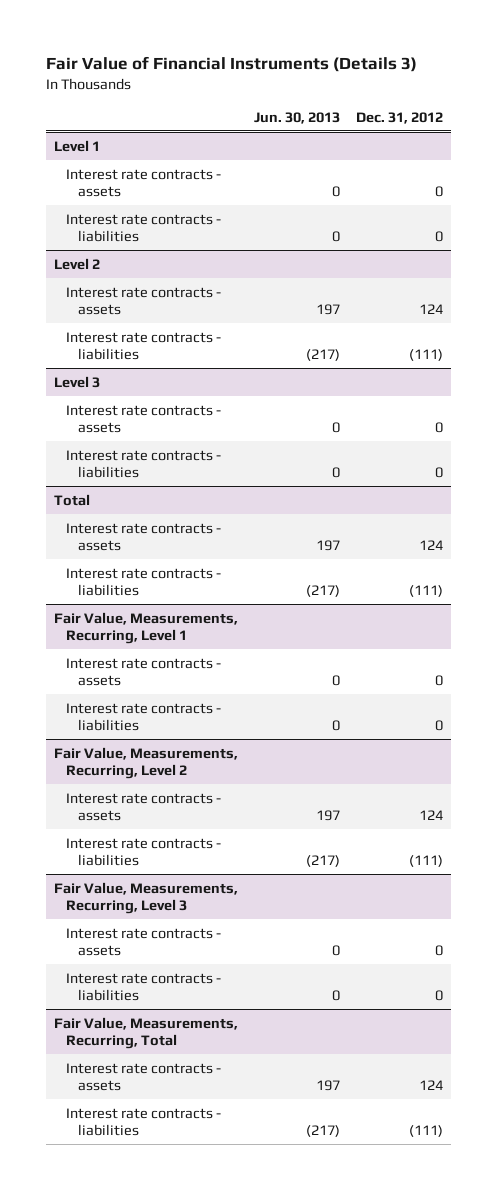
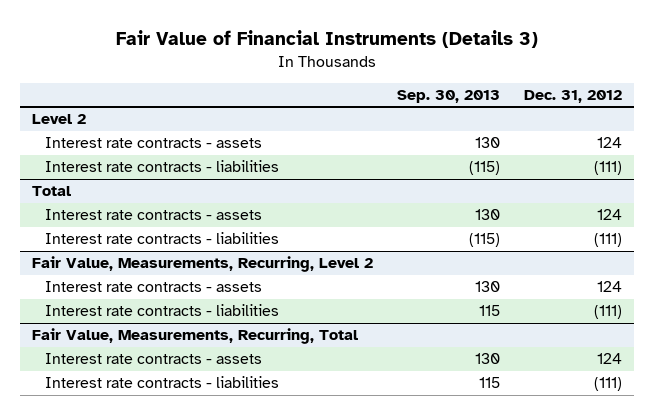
[253,111,340,124] Jun. 30, 2013 -> none
none -> [396,90,500,104] Sep. 30, 2013
[53,139,100,152] Level 1 -> none
[66,168,222,198] Interest rate contracts - assets -> none
[66,213,222,243] Interest rate contracts - liabilities -> none
[53,375,100,388] Level 3 -> none
[66,404,222,434] Interest rate contracts - assets -> none
[66,449,222,479] Interest rate contracts - liabilities -> none
[53,611,238,645] Fair Value, Measurements, Recurring, Level 1 -> none
[66,657,222,687] Interest rate contracts - assets -> none
[66,702,222,732] Interest rate contracts - liabilities -> none
[53,881,238,915] Fair Value, Measurements, Recurring, Level 3 -> none
[66,927,222,957] Interest rate contracts - assets -> none
[66,972,222,1002] Interest rate contracts - liabilities -> none

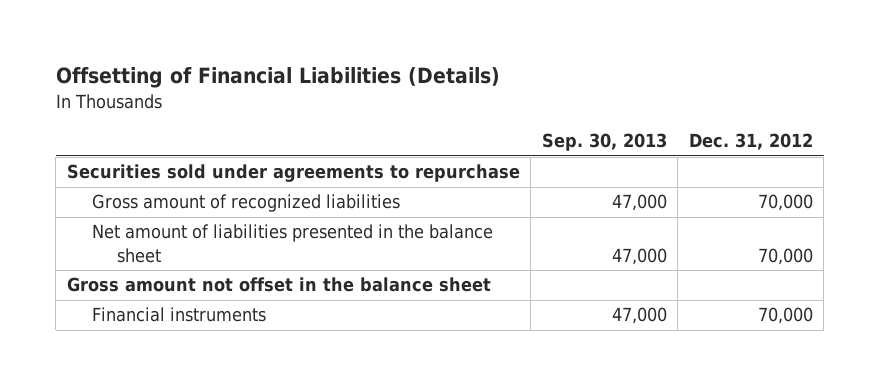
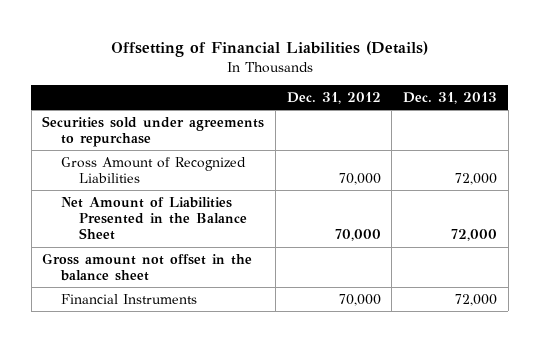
[541,133,667,152] Sep. 30, 2013 -> none
none -> [403,92,498,105] Dec. 31, 2013
[91,194,400,213] Gross amount of recognized liabilities -> [60,156,246,184] Gross Amount of Recognized Liabilities
[91,224,493,263] Net amount of liabilities presented in the balance sheet -> [60,196,247,241] Net Amount of Liabilities Presented in the Balance Sheet
[91,307,266,323] Financial instruments -> [60,293,197,304] Financial Instruments

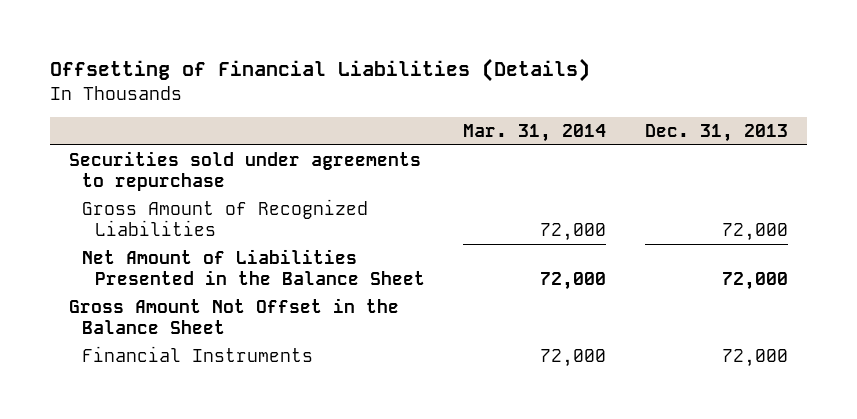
[286,92,381,105] Dec. 31, 2012 -> none
none -> [463,123,607,142] Mar. 31, 2014
[42,252,253,282] Gross amount not offset in the balance sheet -> [68,297,399,334] Gross Amount Not Offset in the Balance Sheet

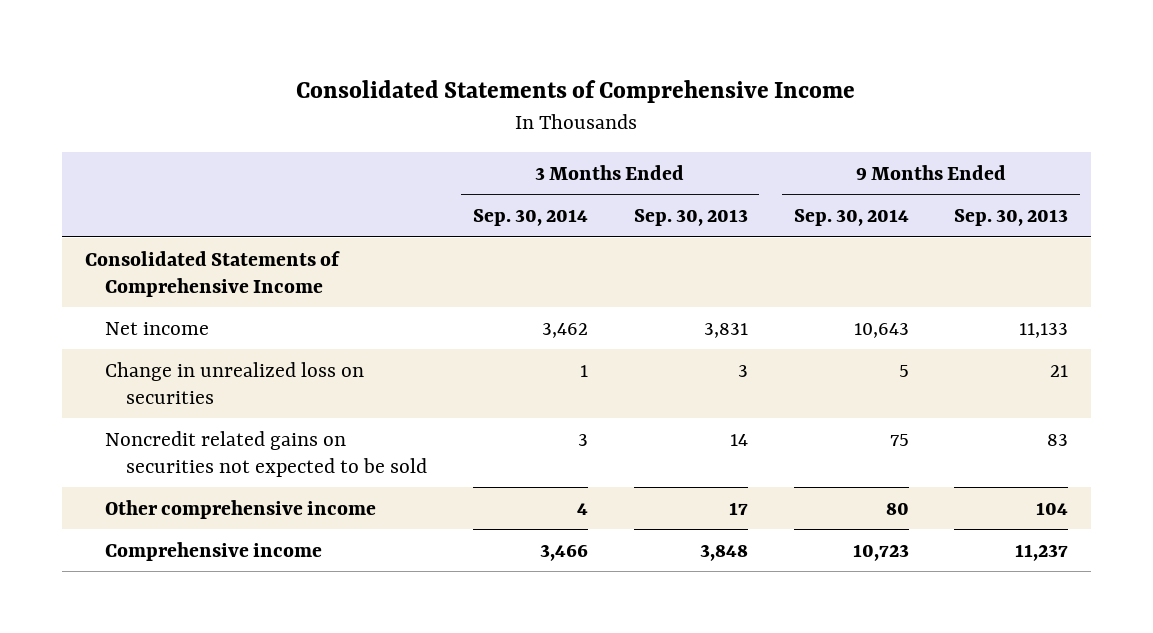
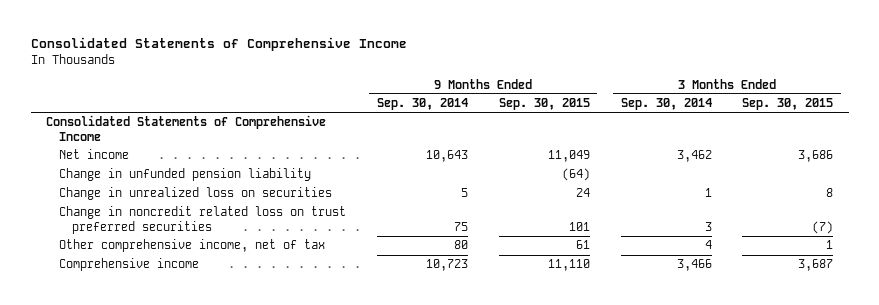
[633,209,748,227] Sep. 30, 2013 -> none
[954,209,1069,227] Sep. 30, 2013 -> none
none -> [498,98,590,111] Sep. 30, 2015
none -> [742,98,834,111] Sep. 30, 2015
none -> [58,168,311,182] Change in unfunded pension liability
[105,430,427,477] Noncredit related gains on securities not expected to be sold -> [58,206,346,234] Change in noncredit related loss on trust preferred securities
[105,499,377,519] Other comprehensive income -> [58,239,325,253] Other comprehensive income, net of tax

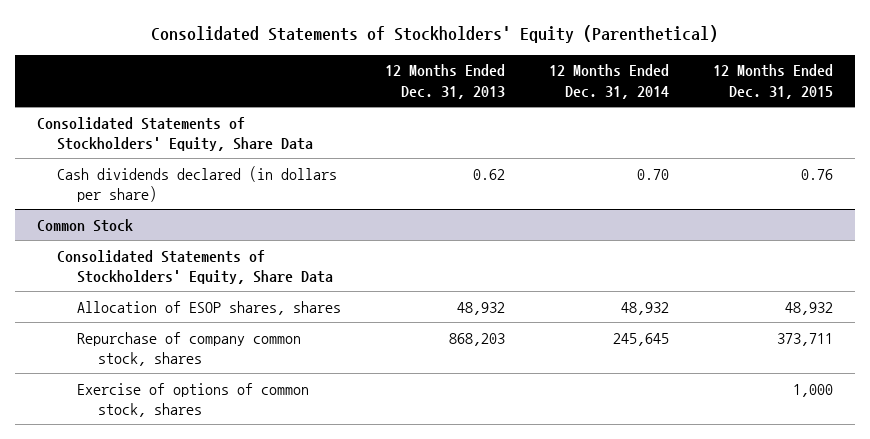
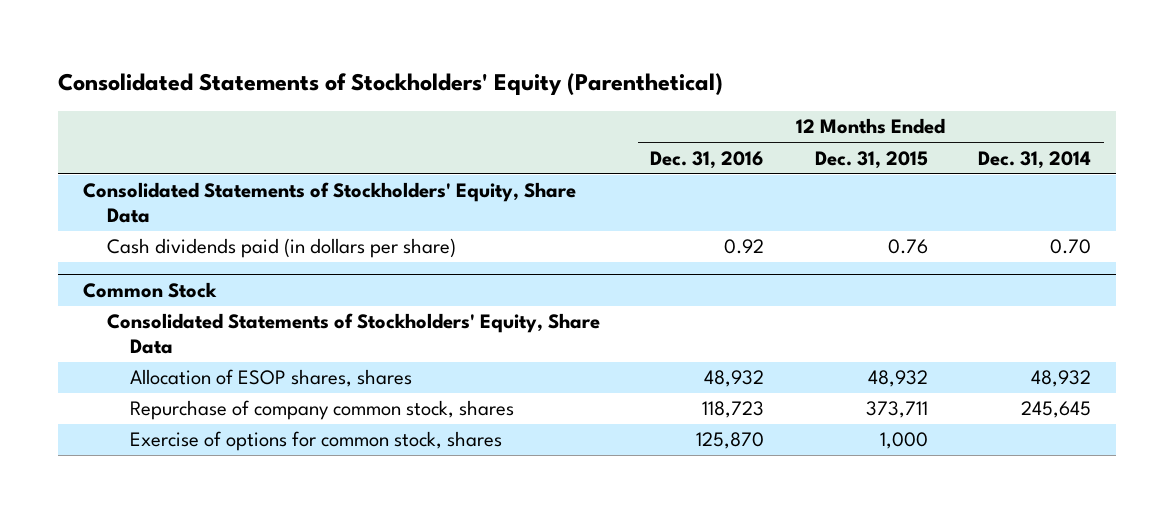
[385,64,506,99] 12 Months Ended Dec. 31, 2013 -> none
none -> [650,150,765,169] Dec. 31, 2016
[56,165,337,202] Cash dividends declared (in dollars per share) -> [106,238,456,259] Cash dividends paid (in dollars per share)
[77,382,310,417] Exercise of options of common stock, shares -> [130,431,503,452] Exercise of options for common stock, shares

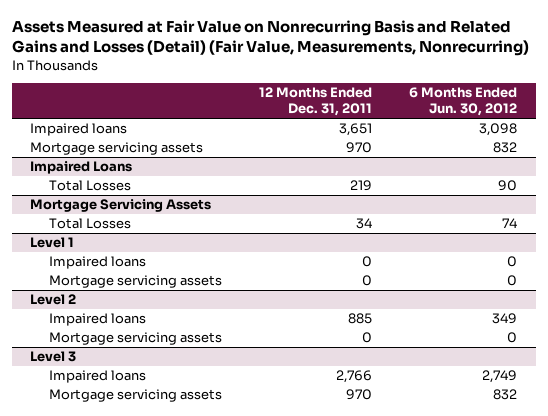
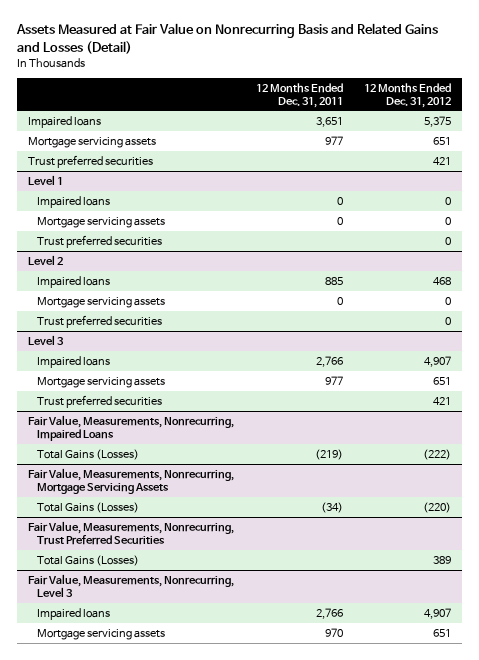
[11,20,529,57] Assets Measured at Fair Value on Nonrecurring Basis and Related Gains and Losses (Detail) (Fair Value, Measurements, Nonrecurring) -> [16,23,439,54] Assets Measured at Fair Value on Nonrecurring Basis and Related Gains and Losses (Detail)
[409,87,518,117] 6 Months Ended Jun. 30, 2012 -> none
none -> [364,82,452,108] 12 Months Ended Dec. 31, 2012
[30,161,133,175] Impaired Loans -> none
[49,180,132,192] Total Losses -> none
[30,199,212,213] Mortgage Servicing Assets -> none
[49,218,132,230] Total Losses -> none
[346,142,373,154] 970 -> [324,135,343,145] 977
none -> [27,154,153,168] Trust preferred securities
none -> [36,234,162,248] Trust preferred securities
none -> [36,314,162,328] Trust preferred securities
none -> [36,376,165,388] Mortgage servicing assets
none -> [36,394,162,408] Trust preferred securities
none -> [27,414,234,441] Fair Value, Measurements, Nonrecurring, Impaired Loans
none -> [36,448,139,460] Total Gains (Losses)
none -> [27,467,234,494] Fair Value, Measurements, Nonrecurring, Mortgage Servicing Assets
none -> [36,501,139,513] Total Gains (Losses)
none -> [27,520,234,545] Fair Value, Measurements, Nonrecurring, Trust Preferred Securities
none -> [36,554,139,566] Total Gains (Losses)
none -> [27,573,234,597] Fair Value, Measurements, Nonrecurring, Level 3
none -> [36,607,110,620] Impaired loans

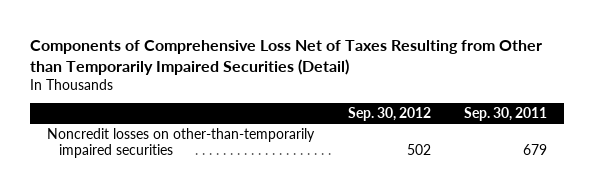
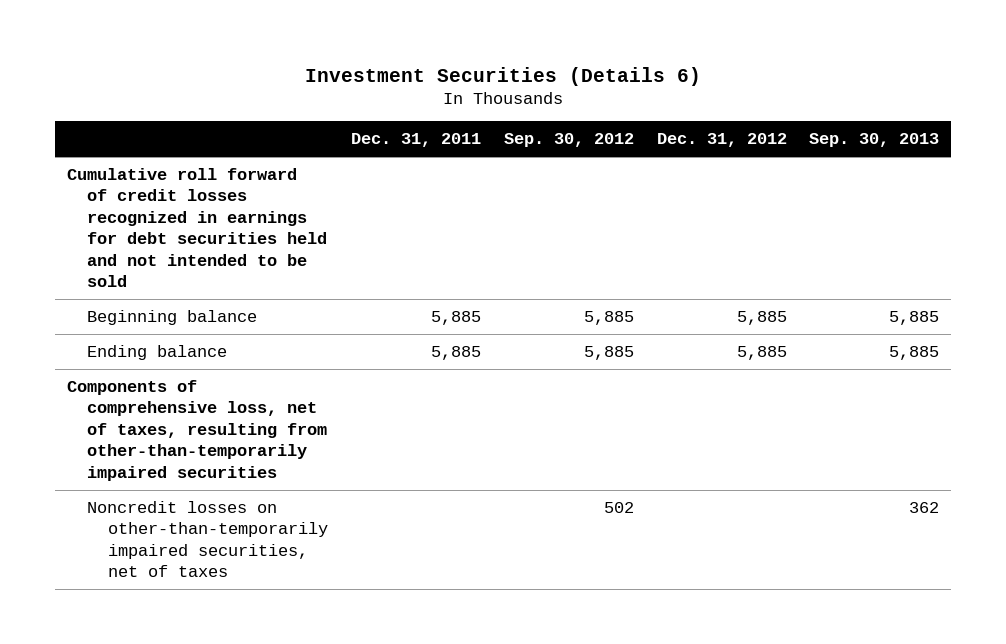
[30,39,543,75] Components of Comprehensive Loss Net of Taxes Resulting from Other than Temporarily Impaired Securities (Detail) -> [305,66,702,86] Investment Securities (Details 6)
[464,107,548,122] Sep. 30, 2011 -> none
none -> [350,133,481,148] Dec. 31, 2011
none -> [656,133,787,148] Dec. 31, 2012
none -> [809,133,940,148] Sep. 30, 2013
none -> [66,168,328,288] Cumulative roll forward of credit losses recognized in earnings for debt securities held and not intended to be sold
none -> [87,310,258,326] Beginning balance
none -> [87,345,228,361] Ending balance
none -> [66,380,328,481] Components of comprehensive loss, net of taxes, resulting from other-than-temporarily impaired securities
[46,127,315,158] Noncredit losses on other-than-temporarily impaired securities -> [87,501,328,578] Noncredit losses on other-than-temporarily impaired securities, net of taxes

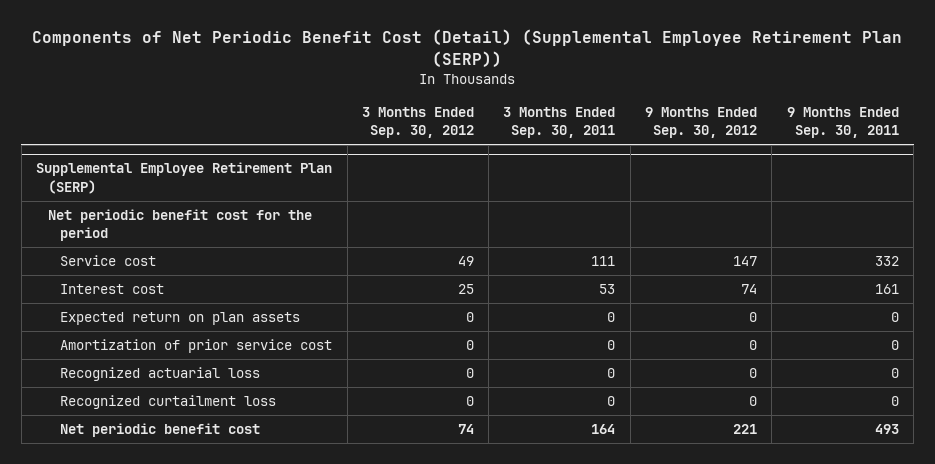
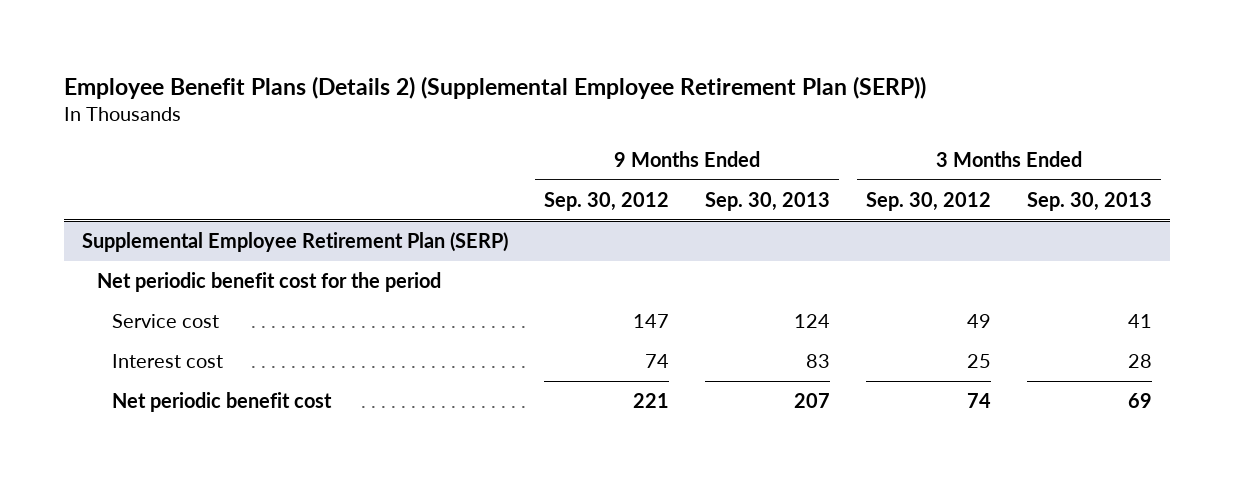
[32,29,903,67] Components of Net Periodic Benefit Cost (Detail) (Supplemental Employee Retirement Plan (SERP)) -> [64,75,927,99] Employee Benefit Plans (Details 2) (Supplemental Employee Retirement Plan (SERP))
[503,107,616,139] 3 Months Ended Sep. 30, 2011 -> none
[786,107,899,139] 9 Months Ended Sep. 30, 2011 -> none
none -> [705,191,831,211] Sep. 30, 2013
none -> [1027,191,1153,211] Sep. 30, 2013
[60,312,301,326] Expected return on plan assets -> none
[60,339,333,354] Amortization of prior service cost -> none
[60,367,261,382] Recognized actuarial loss -> none
[60,395,277,410] Recognized curtailment loss -> none

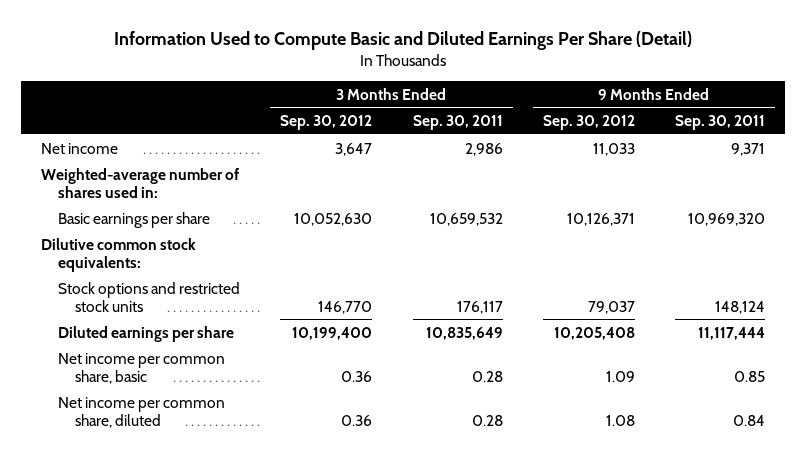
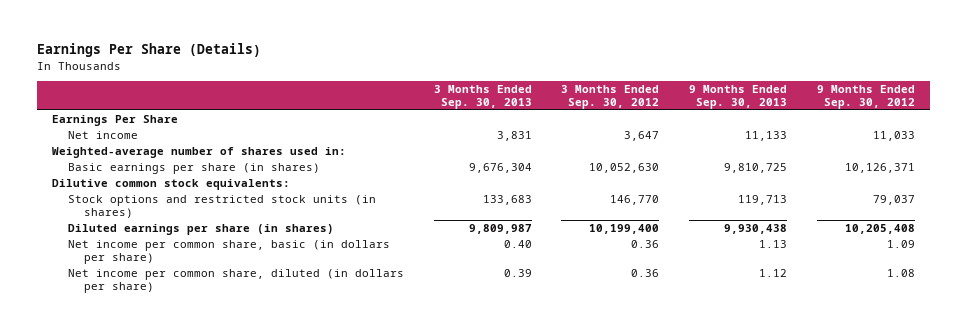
[113,30,692,50] Information Used to Compute Basic and Diluted Earnings Per Share (Detail) -> [37,43,262,58] Earnings Per Share (Details)
[412,115,503,131] Sep. 30, 2011 -> none
[675,115,766,131] Sep. 30, 2011 -> none
none -> [433,84,532,109] 3 Months Ended Sep. 30, 2013
none -> [689,84,788,109] 9 Months Ended Sep. 30, 2013
none -> [52,115,179,127] Earnings Per Share
[57,211,210,228] Basic earnings per share -> [67,163,320,175] Basic earnings per share (in shares)
[57,281,240,312] Stock options and restricted stock units -> [67,195,376,218] Stock options and restricted stock units (in shares)
[57,325,234,342] Diluted earnings per share -> [67,224,334,236] Diluted earnings per share (in shares)
[57,352,225,384] Net income per common share, basic -> [67,240,390,264] Net income per common share, basic (in dollars per share)
[57,396,225,428] Net income per common share, diluted -> [67,269,404,293] Net income per common share, diluted (in dollars per share)

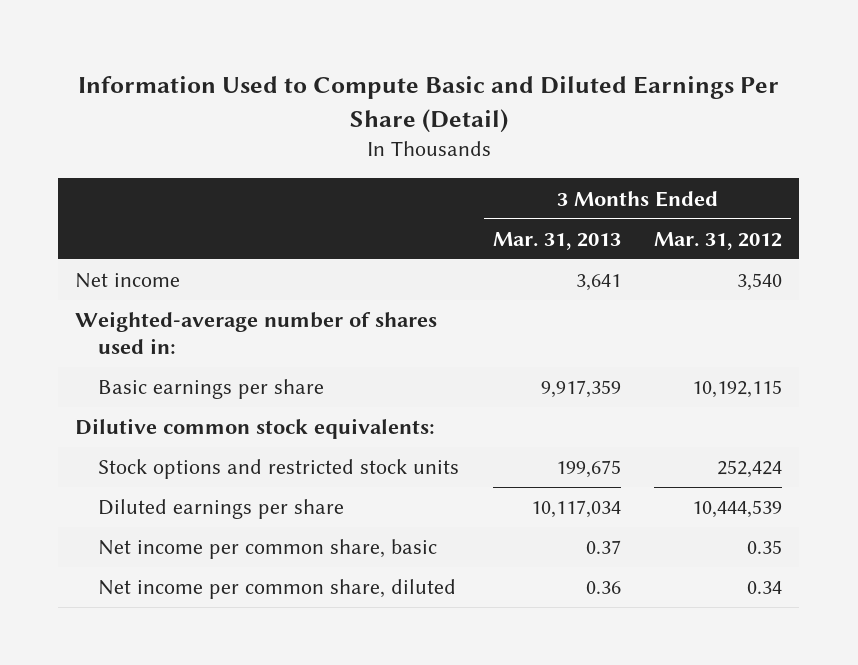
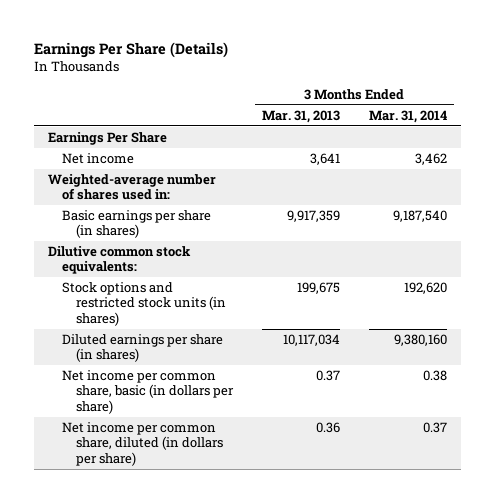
[77,75,779,133] Information Used to Compute Basic and Diluted Earnings Per Share (Detail) -> [33,41,228,58] Earnings Per Share (Details)
[654,231,783,250] Mar. 31, 2012 -> none
none -> [368,109,447,123] Mar. 31, 2014
none -> [48,132,168,146] Earnings Per Share
[98,379,325,400] Basic earnings per share -> [62,210,212,239] Basic earnings per share (in shares)
[98,459,460,480] Stock options and restricted stock units -> [62,282,227,326] Stock options and restricted stock units (in shares)
[98,499,345,520] Diluted earnings per share -> [62,334,224,363] Diluted earnings per share (in shares)
[98,539,438,560] Net income per common share, basic -> [62,370,235,414] Net income per common share, basic (in dollars per share)
[98,579,457,600] Net income per common share, diluted -> [62,422,224,466] Net income per common share, diluted (in dollars per share)

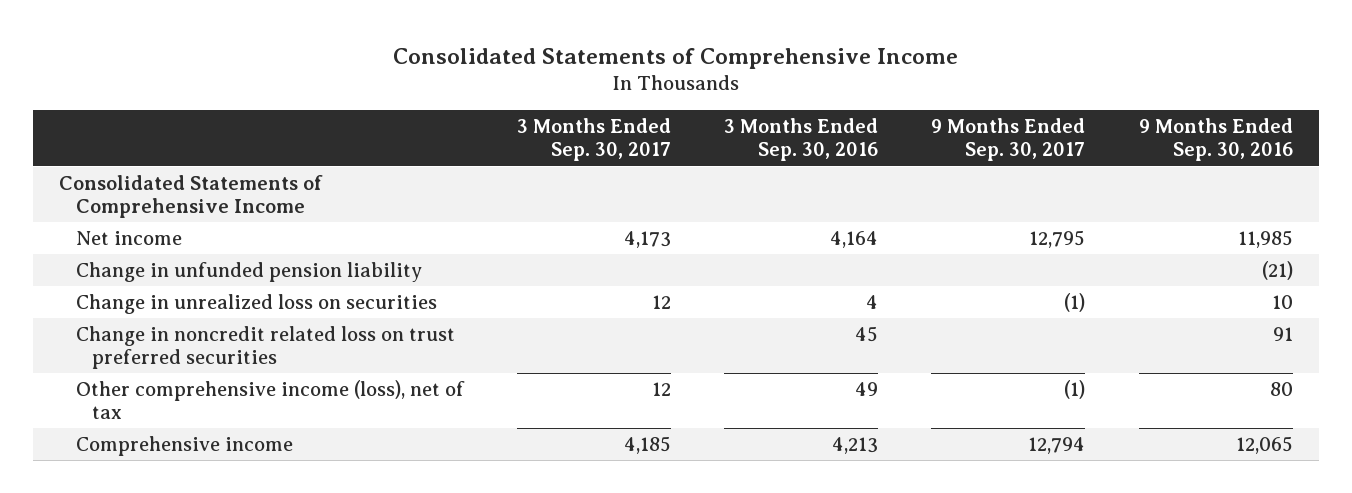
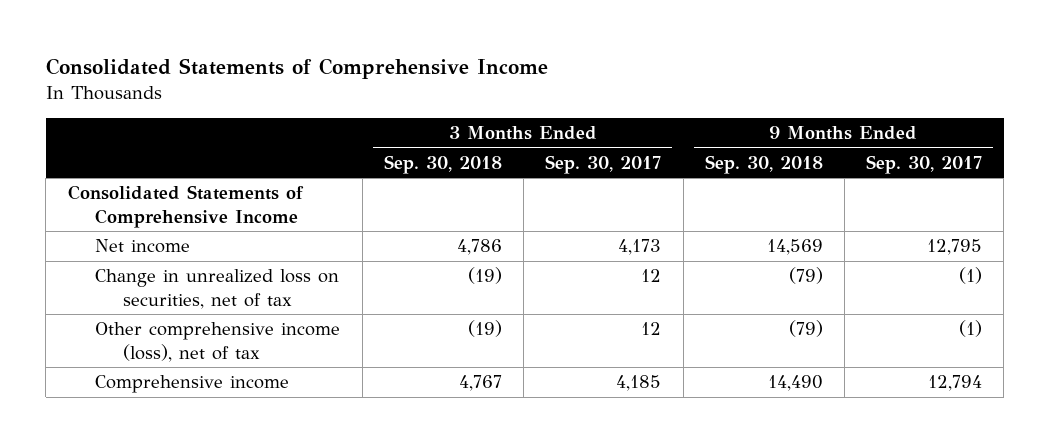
[724,118,879,162] 3 Months Ended Sep. 30, 2016 -> none
[1138,118,1293,162] 9 Months Ended Sep. 30, 2016 -> none
none -> [383,154,502,174] Sep. 30, 2018
none -> [704,154,823,174] Sep. 30, 2018
[75,262,422,283] Change in unfunded pension liability -> none
[75,326,455,370] Change in noncredit related loss on trust preferred securities -> none
[75,294,437,315] Change in unrealized loss on securities -> [95,269,340,309] Change in unrealized loss on securities, net of tax

